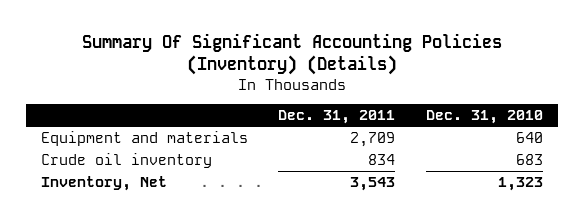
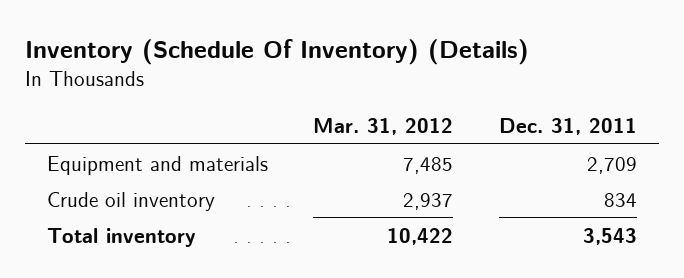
[81,32,502,76] Summary Of Significant Accounting Policies (Inventory) (Details) -> [24,38,529,65] Inventory (Schedule Of Inventory) (Details)
[425,110,543,125] Dec. 31, 2010 -> none
none -> [313,117,454,135] Mar. 31, 2012
[40,176,167,192] Inventory, Net -> [47,227,197,247] Total inventory

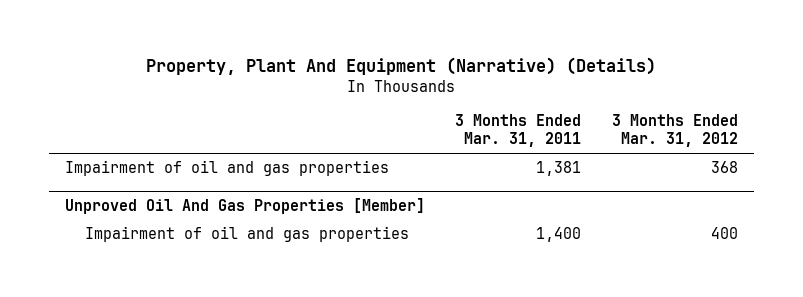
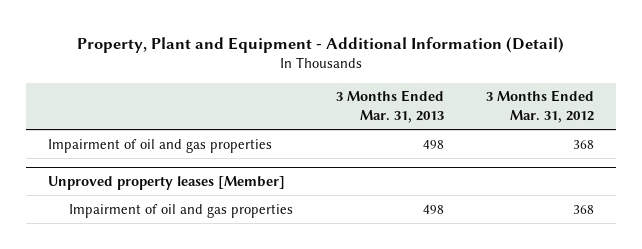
[146,56,657,75] Property, Plant And Equipment (Narrative) (Details) -> [76,36,564,53] Property, Plant and Equipment - Additional Information (Detail)
[455,113,582,148] 3 Months Ended Mar. 31, 2011 -> none
none -> [335,90,444,123] 3 Months Ended Mar. 31, 2013
[64,197,425,214] Unproved Oil And Gas Properties [Member] -> none
none -> [47,175,285,190] Unproved property leases [Member]
[711,227,739,240] 400 -> [573,204,595,214] 368

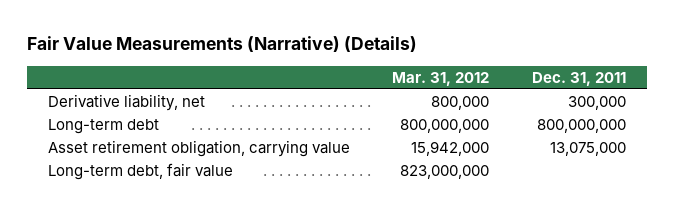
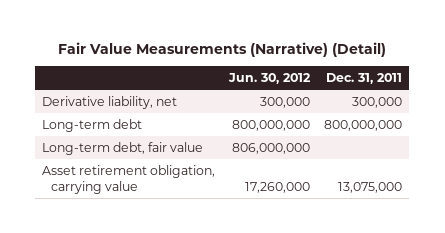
[26,36,417,53] Fair Value Measurements (Narrative) (Details) -> [58,42,387,58] Fair Value Measurements (Narrative) (Detail)
[392,71,490,86] Mar. 31, 2012 -> none
none -> [228,73,312,85] Jun. 30, 2012
[47,140,350,158] Asset retirement obligation, carrying value -> [42,164,216,194] Asset retirement obligation, carrying value

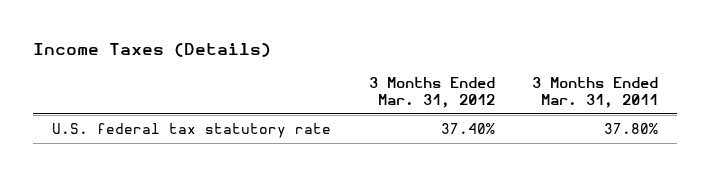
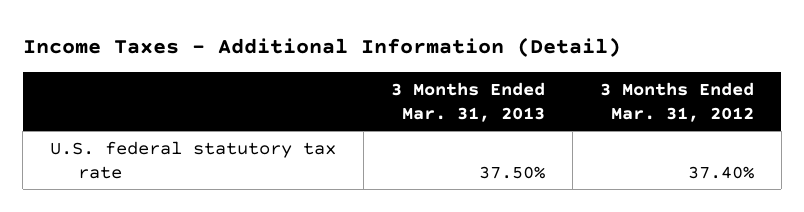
[32,42,271,57] Income Taxes (Details) -> [22,36,621,57] Income Taxes - Additional Information (Detail)
[532,76,659,109] 3 Months Ended Mar. 31, 2011 -> none
none -> [391,81,546,122] 3 Months Ended Mar. 31, 2013
[51,123,331,139] U.S. federal tax statutory rate -> [50,140,337,179] U.S. federal statutory tax rate

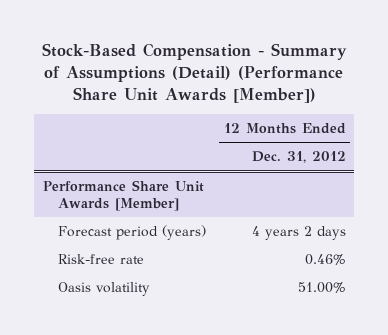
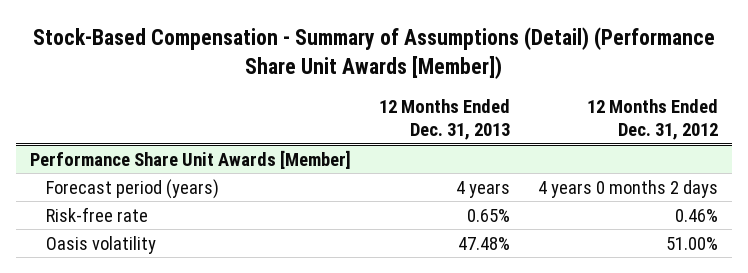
none -> [379,99,511,141] 12 Months Ended Dec. 31, 2013
[251,225,346,240] 4 years 2 days -> [537,179,718,198] 4 years 0 months 2 days

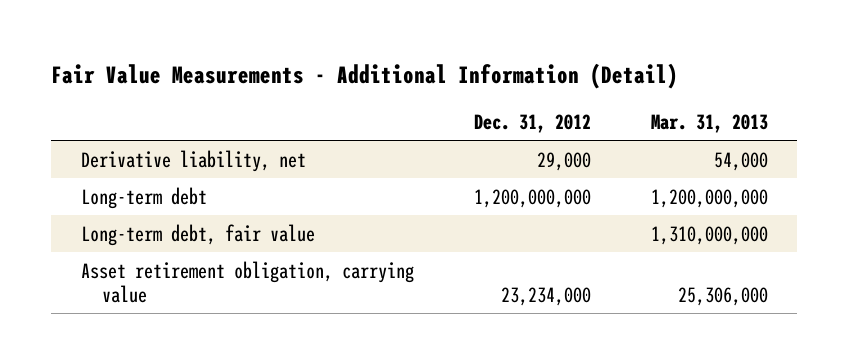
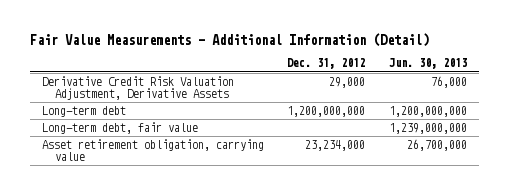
[650,114,768,134] Mar. 31, 2013 -> none
none -> [389,58,468,70] Jun. 30, 2013
[80,149,306,172] Derivative liability, net -> none
none -> [41,76,234,100] Derivative Credit Risk Valuation Adjustment, Derivative Assets

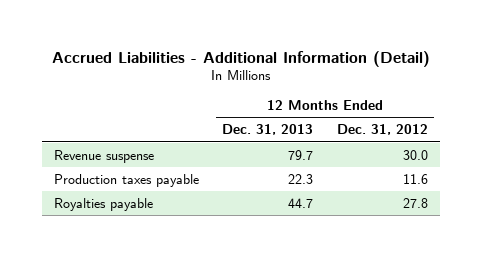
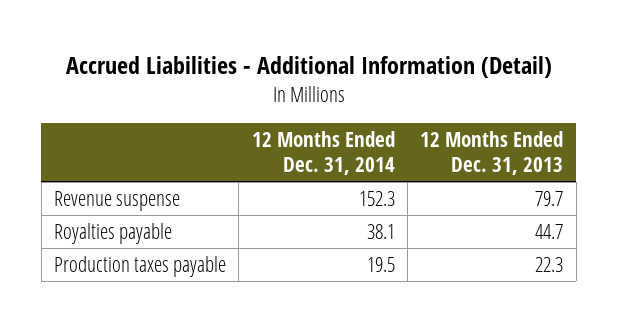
[336,124,428,136] Dec. 31, 2012 -> none
none -> [251,130,395,176] 12 Months Ended Dec. 31, 2014
[53,173,199,187] Production taxes payable -> [54,255,227,277] Production taxes payable

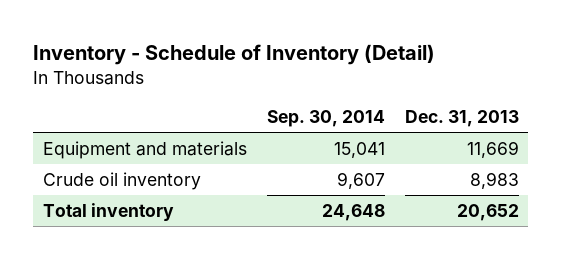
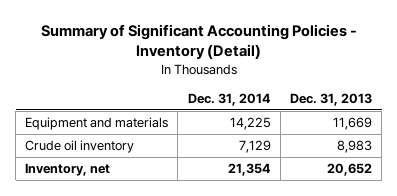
[33,44,436,66] Inventory - Schedule of Inventory (Detail) -> [40,23,357,60] Summary of Significant Accounting Policies - Inventory (Detail)
[266,109,385,127] Sep. 30, 2014 -> none
none -> [187,92,271,106] Dec. 31, 2014
[43,202,175,221] Total inventory -> [25,163,111,177] Inventory, net

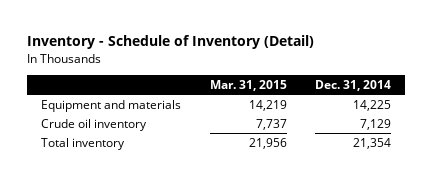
[40,23,357,60] Summary of Significant Accounting Policies - Inventory (Detail) -> [27,35,315,50] Inventory - Schedule of Inventory (Detail)
[289,92,372,106] Dec. 31, 2013 -> none
none -> [209,80,287,92] Mar. 31, 2015
[25,163,111,177] Inventory, net -> [41,138,126,151] Total inventory

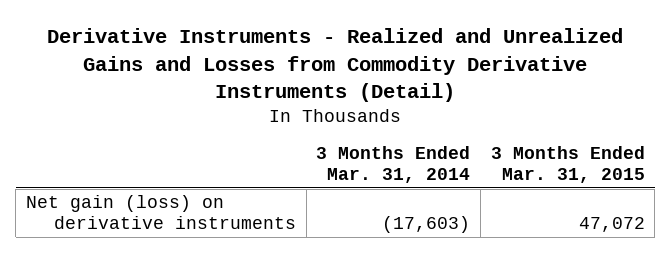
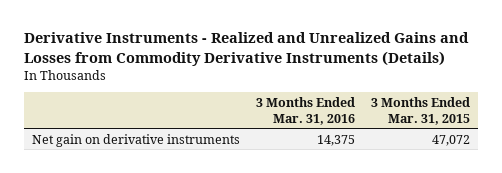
[47,28,624,103] Derivative Instruments - Realized and Unrealized Gains and Losses from Commodity Derivative Instruments (Detail) -> [23,32,469,66] Derivative Instruments - Realized and Unrealized Gains and Losses from Commodity Derivative Instruments (Details)
[316,146,471,184] 3 Months Ended Mar. 31, 2014 -> none
none -> [255,97,355,125] 3 Months Ended Mar. 31, 2016
[25,195,296,230] Net gain (loss) on derivative instruments -> [31,133,240,147] Net gain on derivative instruments

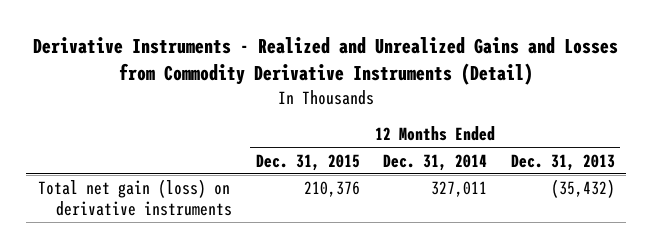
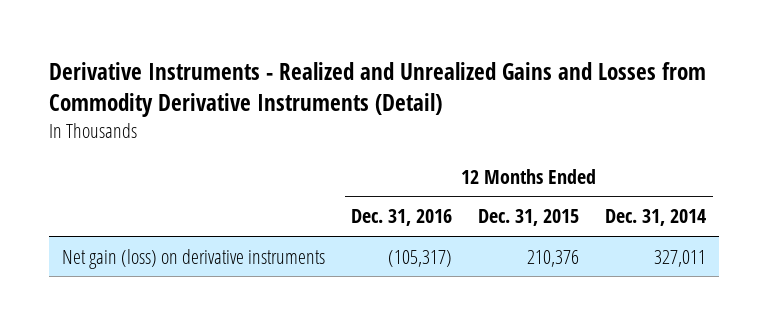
[510,153,615,171] Dec. 31, 2013 -> none
none -> [351,209,453,227] Dec. 31, 2016
[37,179,233,216] Total net gain (loss) on derivative instruments -> [62,248,326,269] Net gain (loss) on derivative instruments

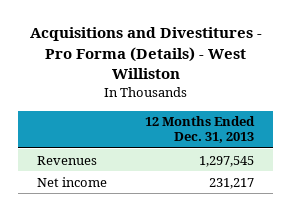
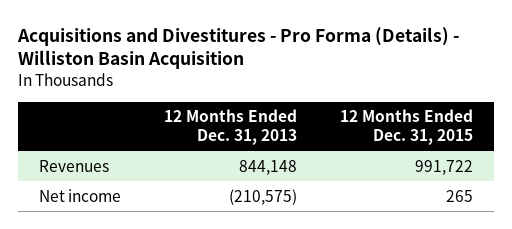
[29,27,262,80] Acquisitions and Divestitures - Pro Forma (Details) - West Williston -> [16,26,459,70] Acquisitions and Divestitures - Pro Forma (Details) - Williston Basin Acquisition
none -> [339,109,473,146] 12 Months Ended Dec. 31, 2015
[199,155,255,167] 1,297,545 -> [238,159,297,175] 844,148
[209,177,255,189] 231,217 -> [228,188,297,205] (210,575)

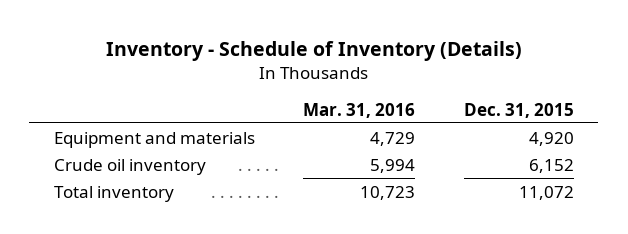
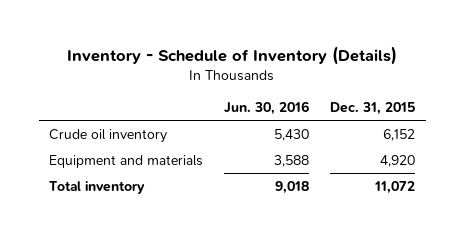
[303,102,416,118] Mar. 31, 2016 -> none
none -> [224,101,310,116] Jun. 30, 2016
[53,131,255,148] Equipment and materials -> [49,154,204,168] Equipment and materials

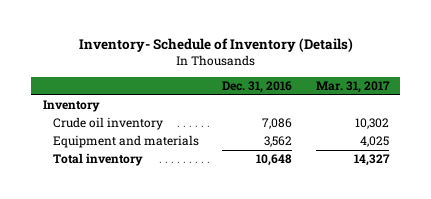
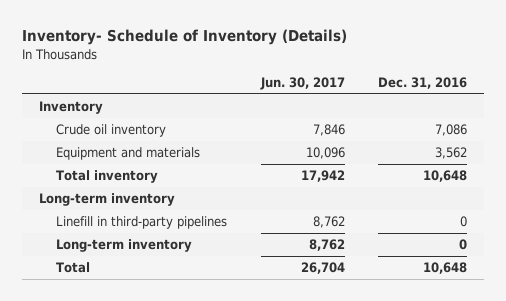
[315,81,390,94] Mar. 31, 2017 -> none
none -> [259,77,345,91] Jun. 30, 2017
none -> [38,192,175,206] Long-term inventory
none -> [56,215,228,229] Linefill in third-party pipelines
none -> [56,238,193,252] Long-term inventory
none -> [56,261,91,273] Total

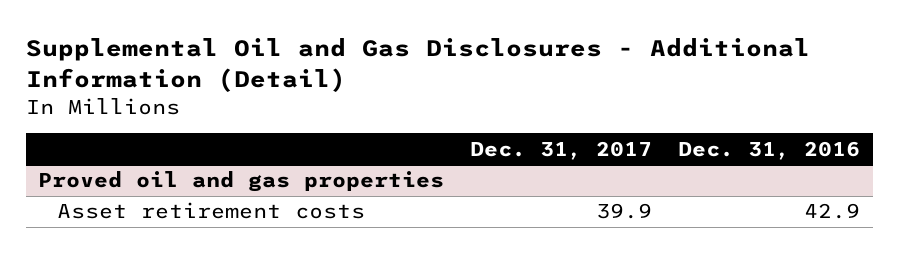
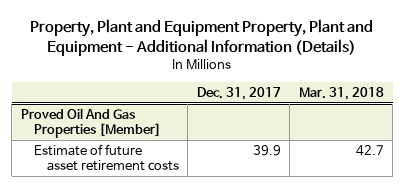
[25,38,810,93] Supplemental Oil and Gas Disclosures - Additional Information (Detail) -> [30,18,374,56] Property, Plant and Equipment Property, Plant and Equipment - Additional Information (Details)
[677,140,860,160] Dec. 31, 2016 -> none
none -> [298,86,384,100] Mar. 31, 2018
[38,171,445,193] Proved oil and gas properties -> [20,107,161,139] Proved Oil And Gas Properties [Member]
[56,202,365,220] Asset retirement costs -> [33,143,179,172] Estimate of future asset retirement costs

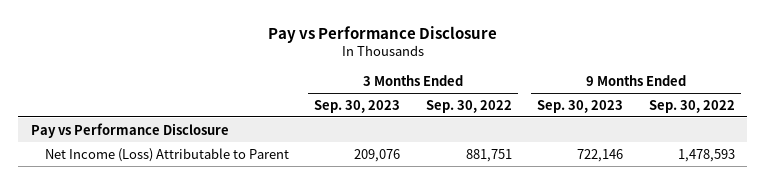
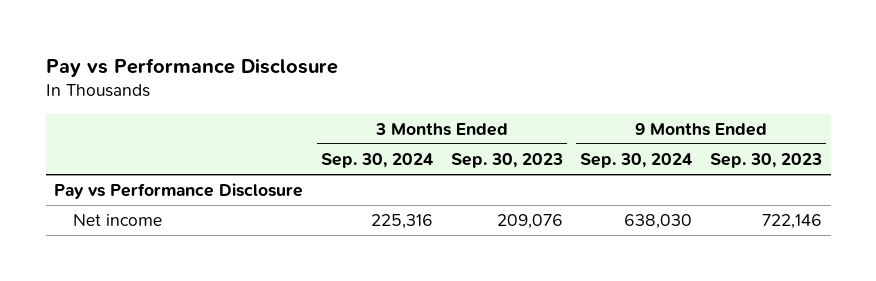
[425,99,512,113] Sep. 30, 2022 -> none
[648,99,735,113] Sep. 30, 2022 -> none
none -> [320,152,433,168] Sep. 30, 2024
none -> [580,152,693,168] Sep. 30, 2024
[44,147,289,162] Net Income (Loss) Attributable to Parent -> [72,214,162,227] Net income

